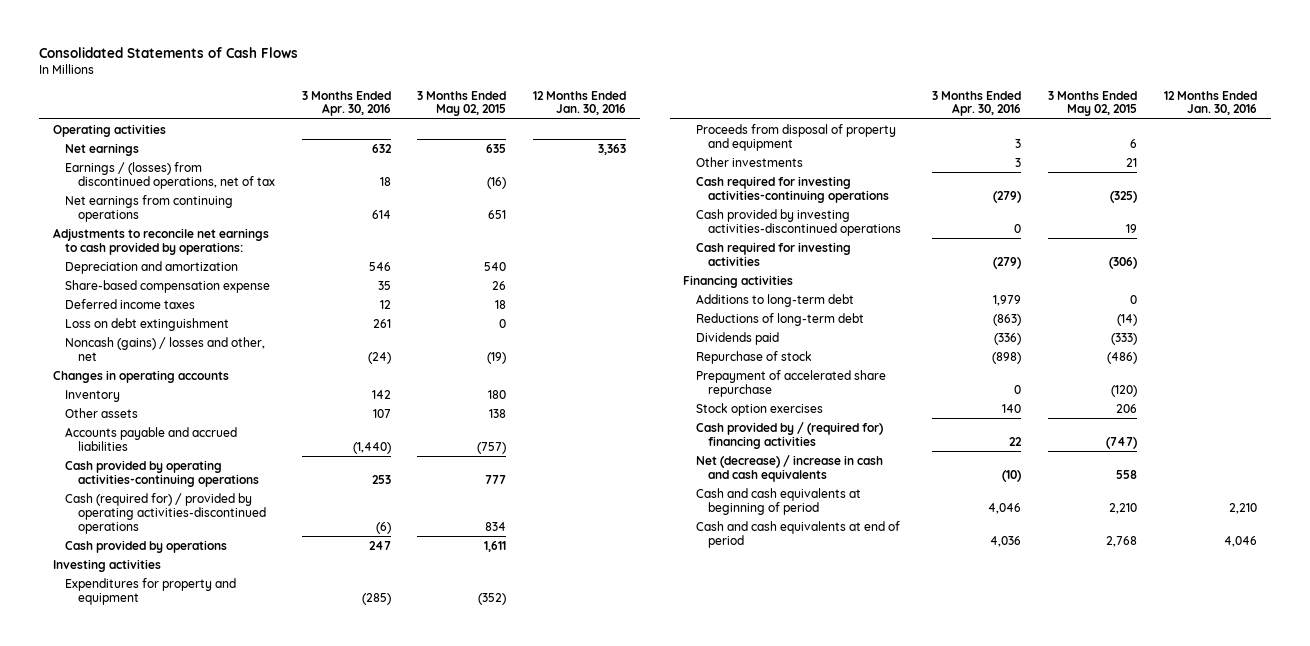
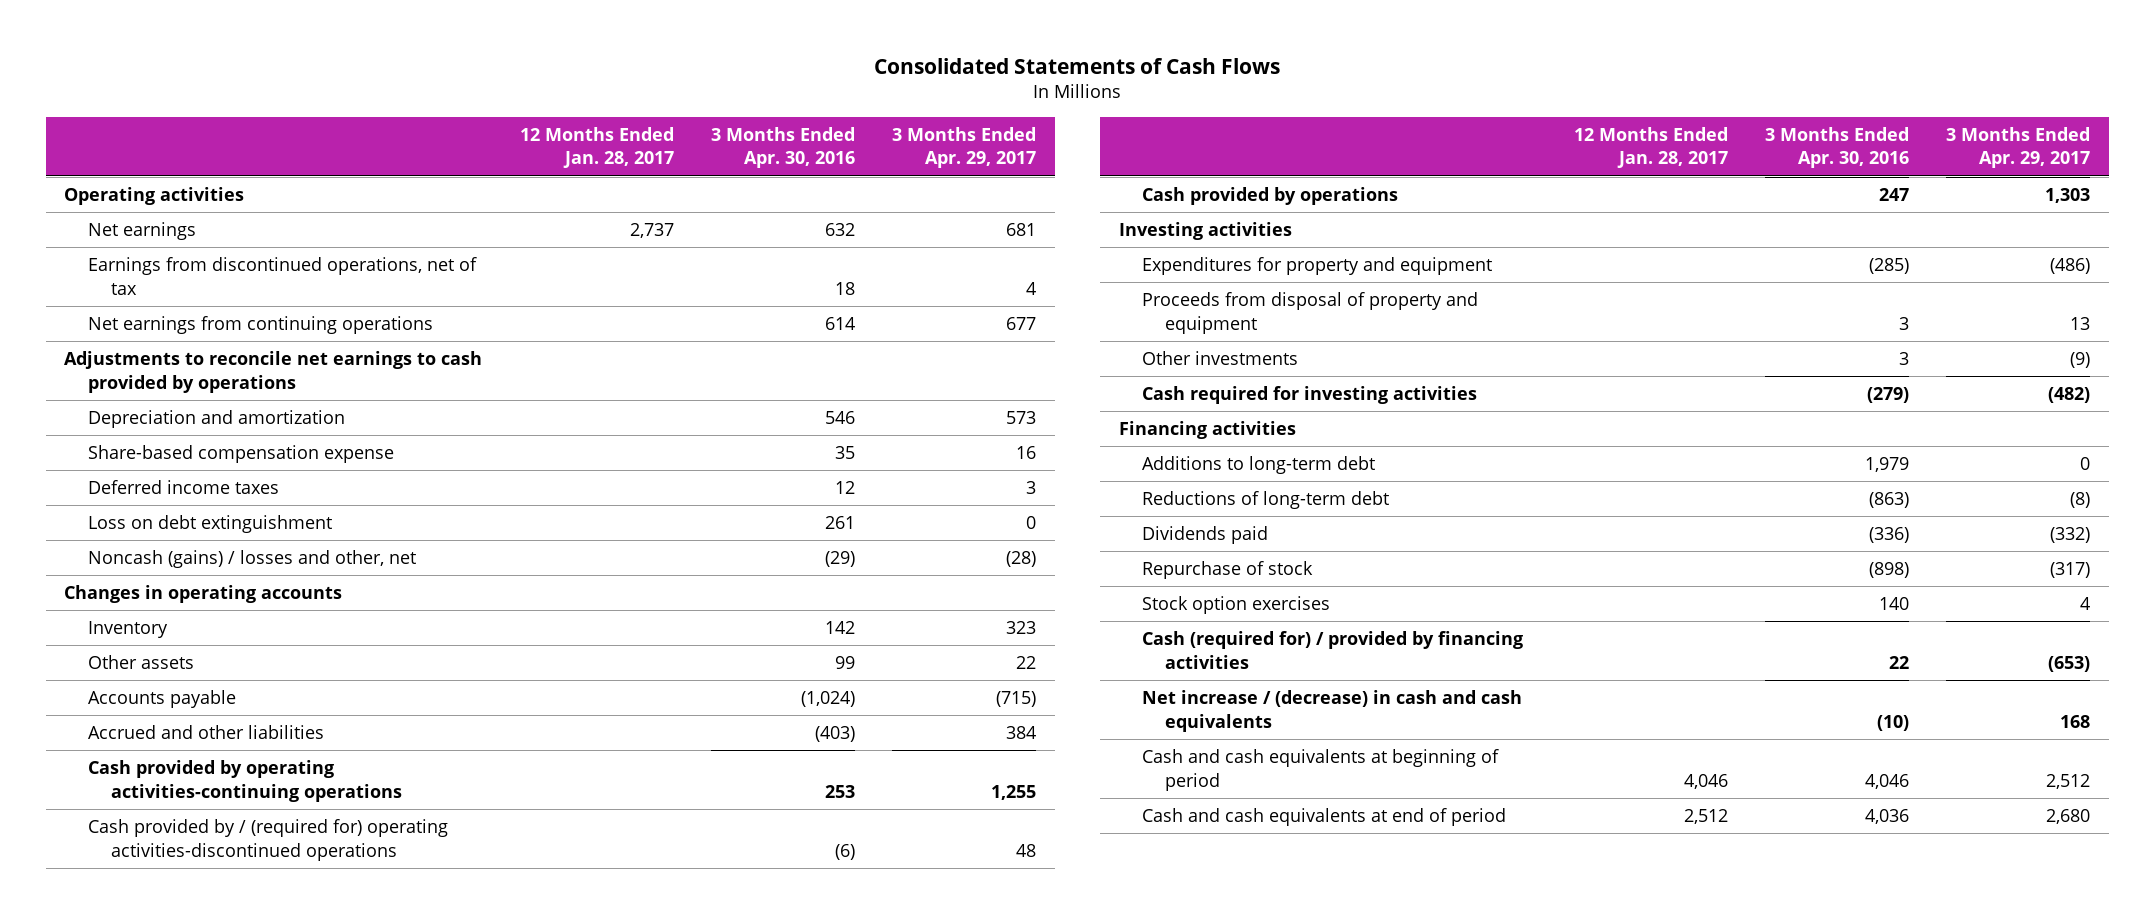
[417,90,507,117] 3 Months Ended May 02, 2015 -> none
[533,90,627,116] 12 Months Ended Jan. 30, 2016 -> none
none -> [519,126,674,169] 12 Months Ended Jan. 28, 2017
none -> [891,126,1036,169] 3 Months Ended Apr. 29, 2017
[65,161,275,189] Earnings / (losses) from discontinued operations, net of tax -> [87,257,477,295] Earnings from discontinued operations, net of tax
[52,227,269,255] Adjustments to reconcile net earnings to cash provided by operations: -> [64,351,483,393] Adjustments to reconcile net earnings to cash provided by operations
[367,351,391,364] (24) -> [824,551,855,568] (29)
[372,408,391,418] 107 -> [834,656,855,670] 99
none -> [87,690,236,709] Accounts payable
[65,426,238,451] Accounts payable and accrued liabilities -> [87,725,324,740] Accrued and other liabilities
[352,441,391,454] (1,440) -> [814,726,855,743] (403)
[65,492,266,534] Cash (required for) / provided by operating activities-discontinued operations -> [87,819,448,861] Cash provided by / (required for) operating activities-discontinued operations
[695,175,890,203] Cash required for investing activities-continuing operations -> none
[695,208,902,236] Cash provided by investing activities-discontinued operations -> none
[695,369,886,397] Prepayment of accelerated share repurchase -> none
[695,421,883,449] Cash provided by / (required for) financing activities -> [1141,631,1523,669] Cash (required for) / provided by financing activities
[695,454,883,482] Net (decrease) / increase in cash and cash equivalents -> [1141,690,1522,732] Net increase / (decrease) in cash and cash equivalents

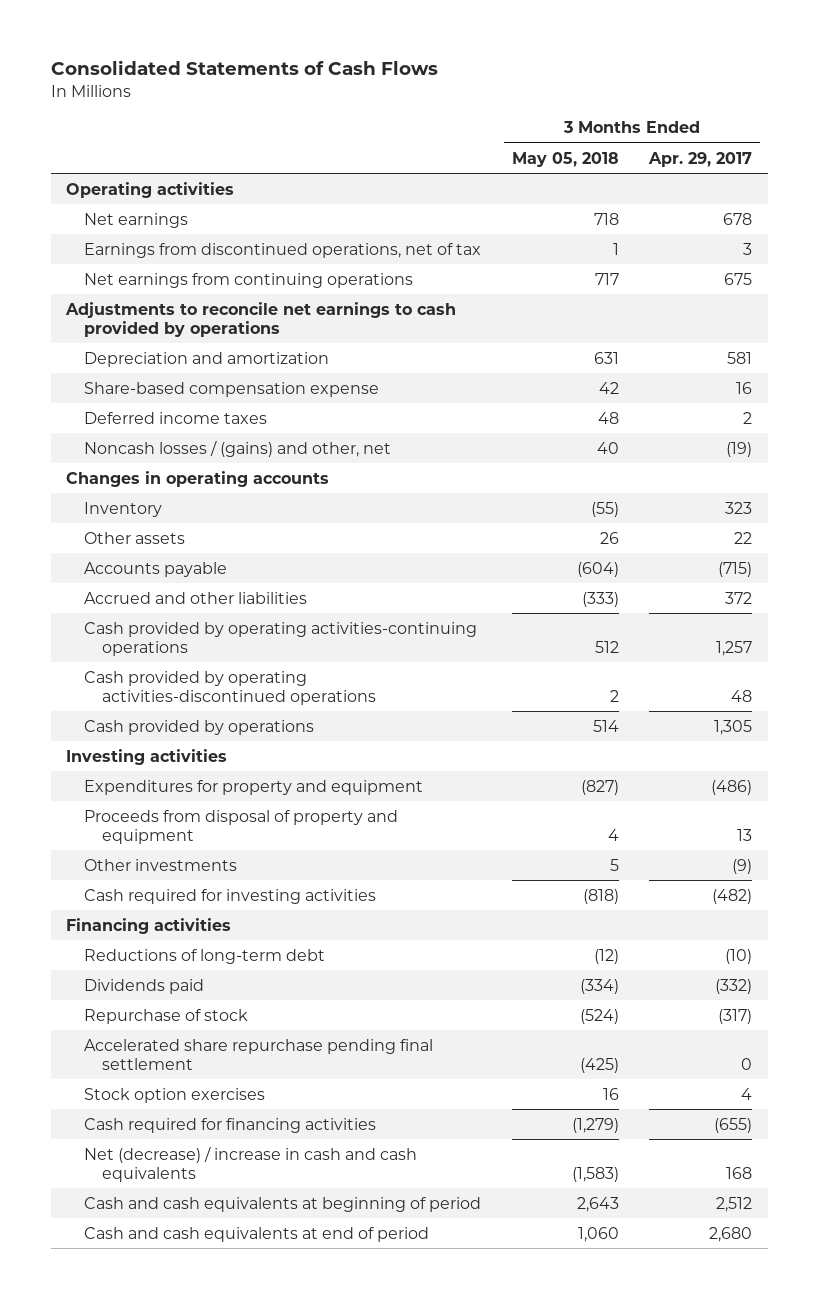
[519,126,674,169] 12 Months Ended Jan. 28, 2017 -> none
[710,126,855,169] 3 Months Ended Apr. 30, 2016 -> none
none -> [511,151,619,167] May 05, 2018
[1005,223,1036,237] 681 -> [723,212,753,225] 678
[1025,281,1036,295] 4 -> [743,242,753,255] 3
[1005,317,1036,331] 677 -> [724,272,753,285] 675
[1005,411,1036,425] 573 -> [727,351,753,364] 581
[87,515,332,534] Loss on debt extinguishment -> none
[1025,481,1036,495] 3 -> [743,411,753,424] 2
[87,550,416,569] Noncash (gains) / losses and other, net -> [83,439,391,457] Noncash losses / (gains) and other, net
[1005,551,1036,568] (28) -> [726,441,753,457] (19)
[1005,726,1036,740] 384 -> [725,591,753,604] 372
[990,784,1036,800] 1,255 -> [716,640,753,656] 1,257
[87,819,448,861] Cash provided by / (required for) operating activities-discontinued operations -> [83,670,377,705] Cash provided by operating activities-discontinued operations
[2045,188,2091,204] 1,303 -> [714,719,753,735] 1,305
[1141,456,1375,475] Additions to long-term debt -> none
[2070,492,2091,509] (8) -> [725,948,753,964] (10)
none -> [83,1038,433,1070] Accelerated share repurchase pending final settlement
[1141,631,1523,669] Cash (required for) / provided by financing activities -> [83,1117,376,1133] Cash required for financing activities
[2048,655,2091,672] (653) -> [714,1117,753,1133] (655)
[1141,690,1522,732] Net increase / (decrease) in cash and cash equivalents -> [83,1145,417,1182] Net (decrease) / increase in cash and cash equivalents

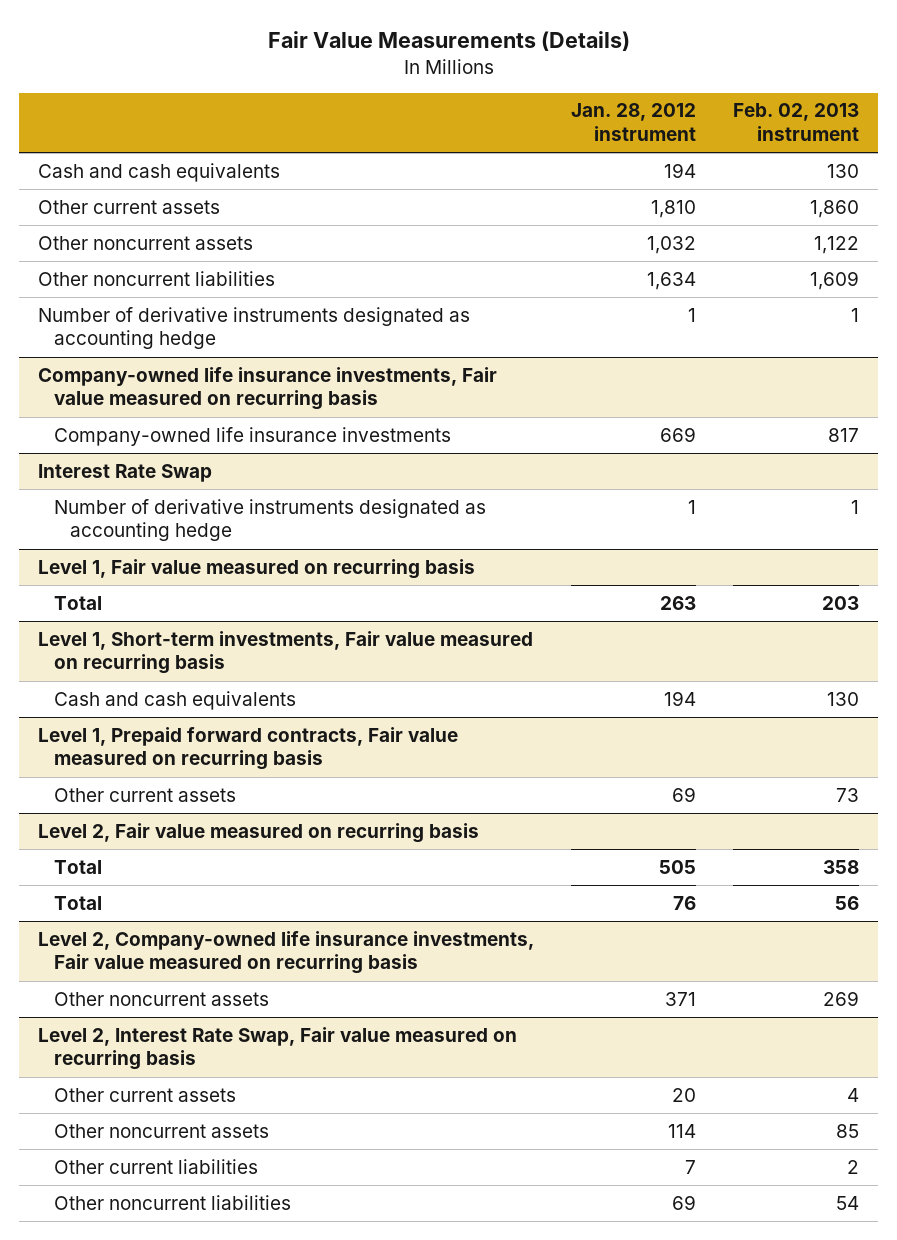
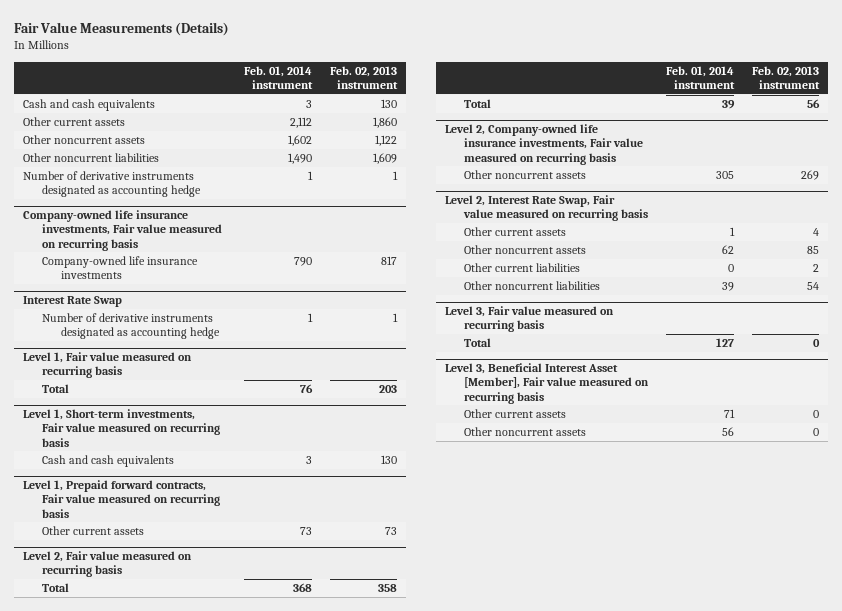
[571,103,697,141] Jan. 28, 2012 instrument -> none
none -> [243,65,313,89] Feb. 01, 2014 instrument
none -> [445,306,615,333] Level 3, Fair value measured on recurring basis
none -> [464,338,492,348] Total
none -> [445,363,650,404] Level 3, Beneficial Interest Asset [Member], Fair value measured on recurring basis
none -> [464,409,567,419] Other current assets
none -> [464,427,587,437] Other noncurrent assets

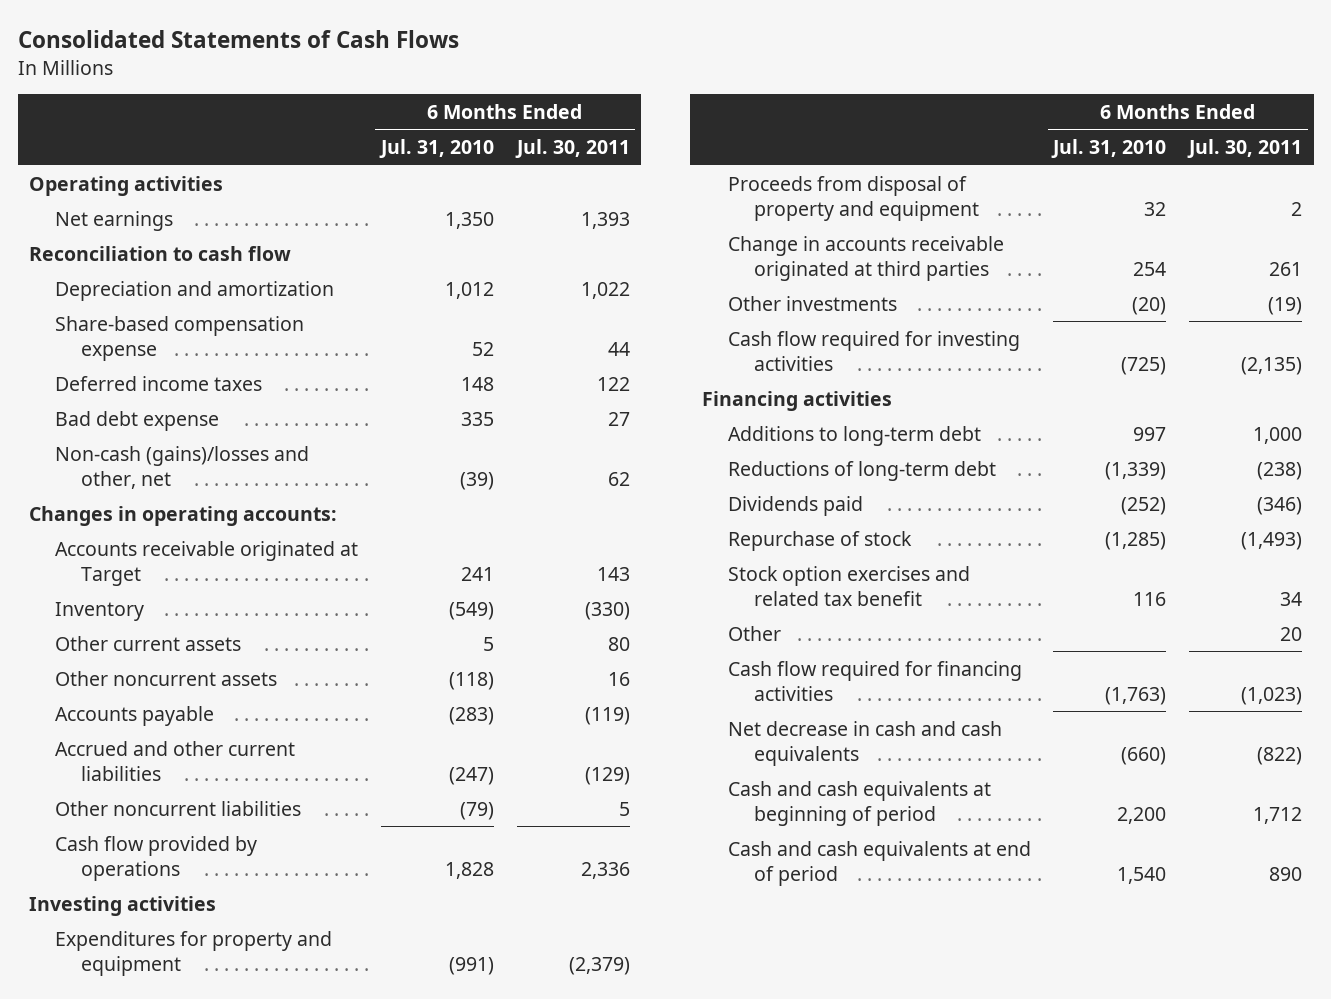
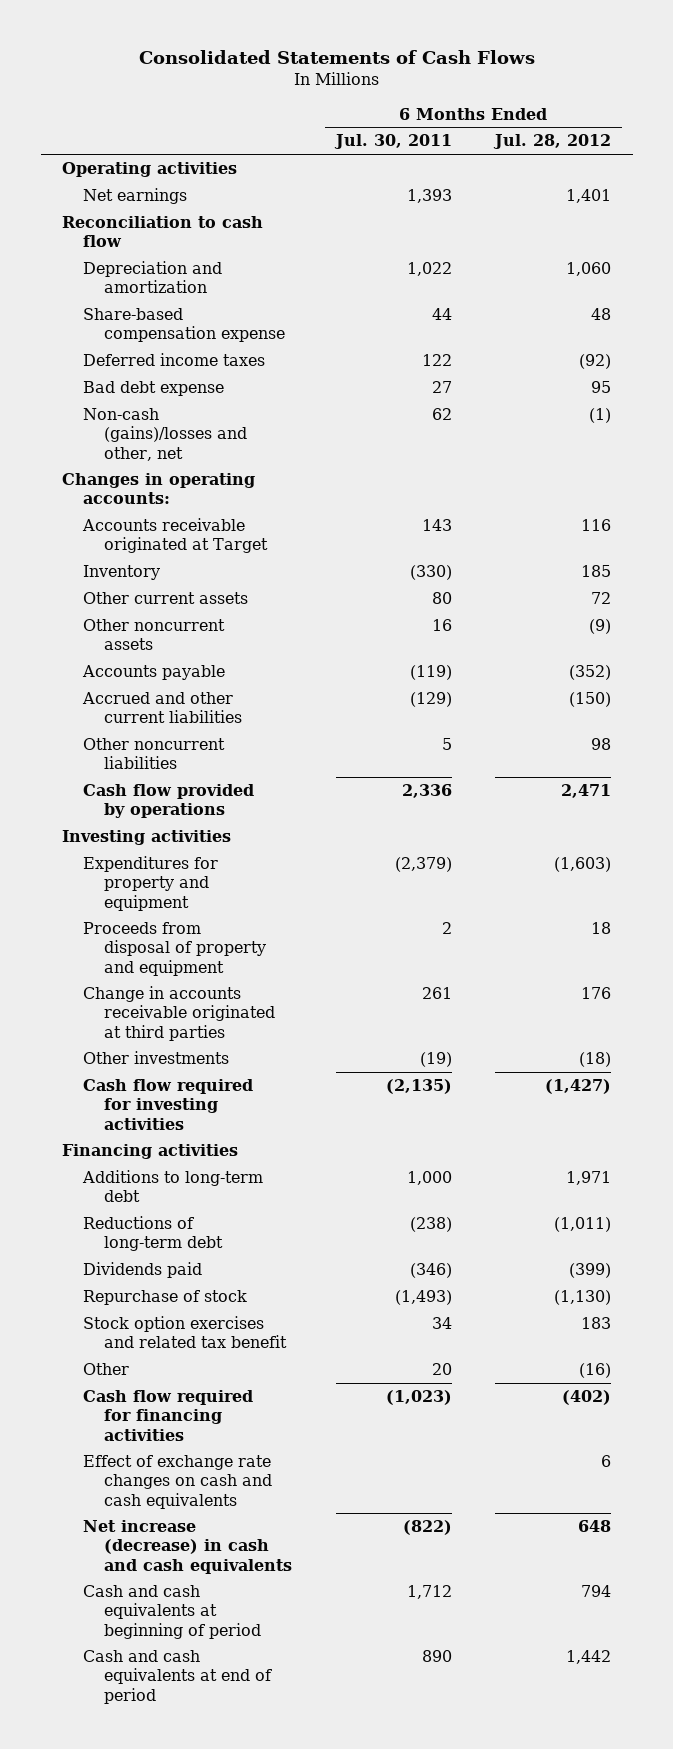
[378,139,494,159] Jul. 31, 2010 -> none
none -> [493,134,612,150] Jul. 28, 2012
none -> [83,1455,273,1509] Effect of exchange rate changes on cash and cash equivalents
[727,720,1002,766] Net decrease in cash and cash equivalents -> [83,1520,293,1574] Net increase (decrease) in cash and cash equivalents

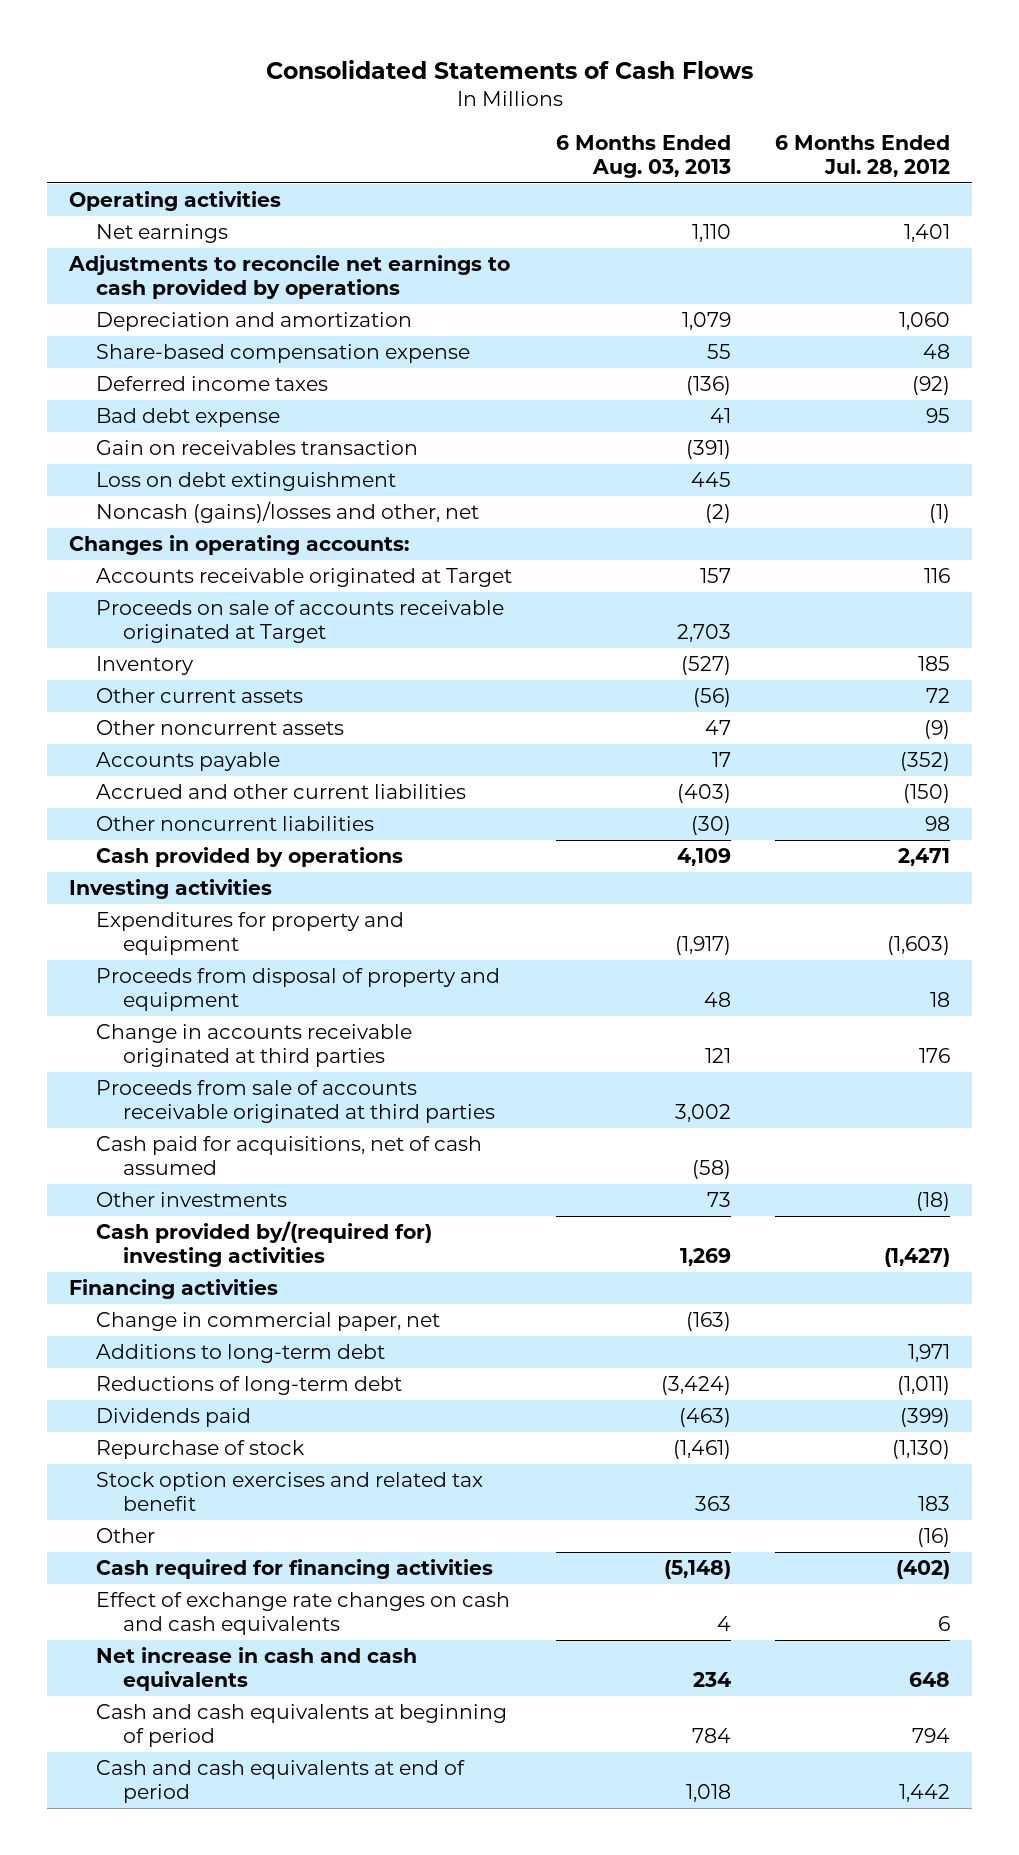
[333,134,452,150] Jul. 30, 2011 -> none
none -> [556,135,732,178] 6 Months Ended Aug. 03, 2013
[62,216,264,248] Reconciliation to cash flow -> [68,255,511,300] Adjustments to reconcile net earnings to cash provided by operations
none -> [96,440,419,456] Gain on receivables transaction
none -> [96,472,397,492] Loss on debt extinguishment
[83,408,248,461] Non-cash (gains)/losses and other, net -> [96,501,480,524] Noncash (gains)/losses and other, net
none -> [96,600,505,644] Proceeds on sale of accounts receivable originated at Target
[83,784,255,819] Cash flow provided by operations -> [96,847,404,868] Cash provided by operations
none -> [96,1080,496,1124] Proceeds from sale of accounts receivable originated at third parties
none -> [96,1136,483,1176] Cash paid for acquisitions, net of cash assumed
[83,1079,254,1130] Cash flow required for investing activities -> [96,1221,433,1268] Cash provided by/(required for) investing activities
none -> [96,1312,441,1332] Change in commercial paper, net
[83,1390,254,1441] Cash flow required for financing activities -> [96,1559,494,1580] Cash required for financing activities
[83,1520,293,1574] Net increase (decrease) in cash and cash equivalents -> [96,1647,418,1692] Net increase in cash and cash equivalents

